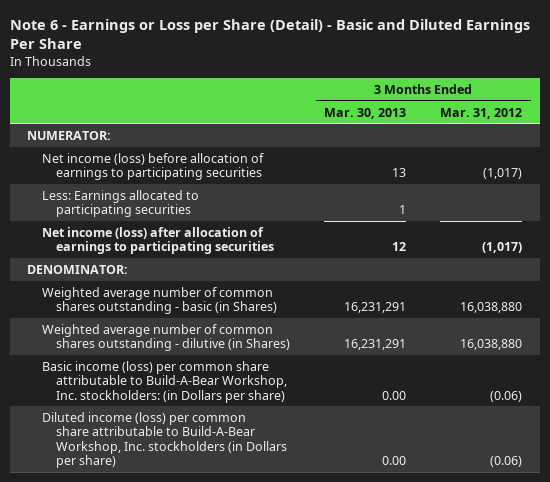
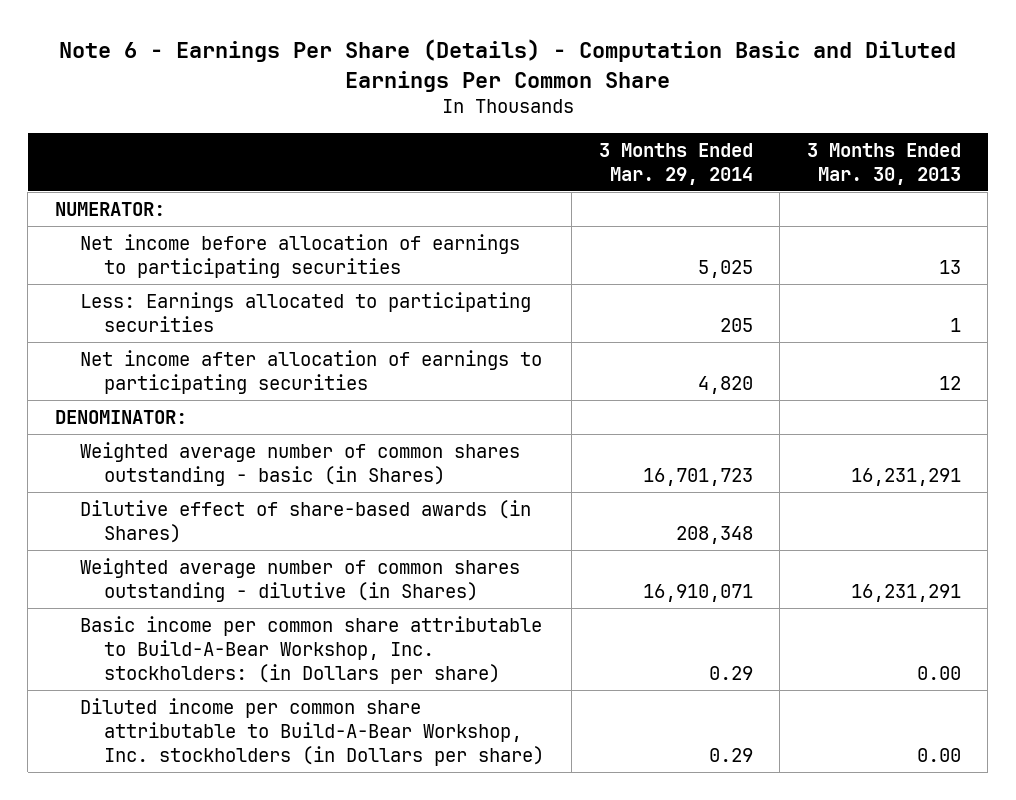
[10,18,531,49] Note 6 - Earnings or Loss per Share (Detail) - Basic and Diluted Earnings Per Share -> [58,38,956,92] Note 6 - Earnings Per Share (Details) - Computation Basic and Diluted Earnings Per Common Share
[440,107,523,119] Mar. 31, 2012 -> none
none -> [598,142,753,185] 3 Months Ended Mar. 29, 2014
[41,152,264,181] Net income (loss) before allocation of earnings to participating securities -> [79,233,520,279] Net income before allocation of earnings to participating securities
[41,226,274,255] Net income (loss) after allocation of earnings to participating securities -> [79,349,542,395] Net income after allocation of earnings to participating securities
none -> [79,499,531,544] Dilutive effect of share-based awards (in Shares)
[41,360,287,403] Basic income (loss) per common share attributable to Build-A-Bear Workshop, Inc. stockholders: (in Dollars per share) -> [79,615,542,685] Basic income per common share attributable to Build-A-Bear Workshop, Inc. stockholders: (in Dollars per share)
[41,411,287,468] Diluted income (loss) per common share attributable to Build-A-Bear Workshop, Inc. stockholders (in Dollars per share) -> [79,697,545,767] Diluted income per common share attributable to Build-A-Bear Workshop, Inc. stockholders (in Dollars per share)

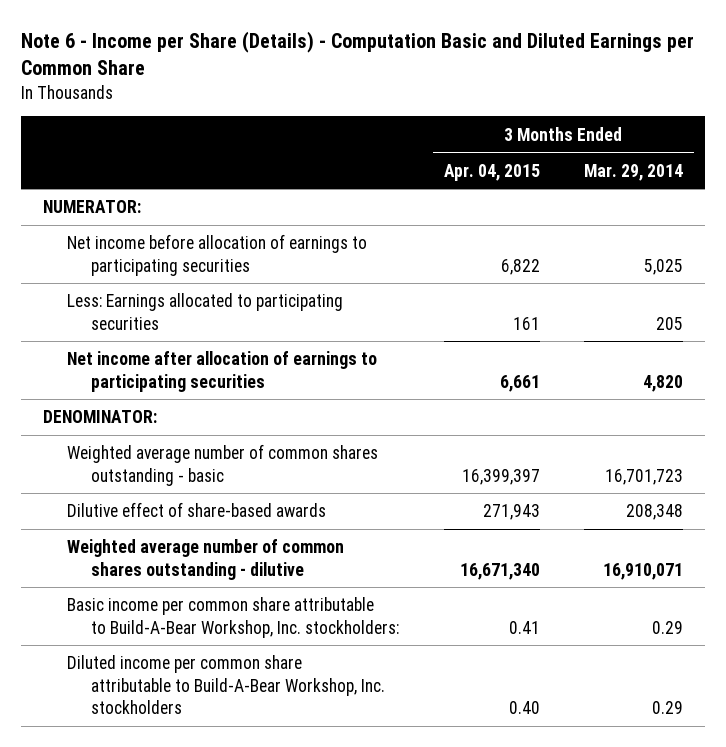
[58,38,956,92] Note 6 - Earnings Per Share (Details) - Computation Basic and Diluted Earnings Per Common Share -> [20,31,694,76] Note 6 - Income per Share (Details) - Computation Basic and Diluted Earnings per Common Share
[806,142,961,185] 3 Months Ended Mar. 30, 2013 -> none
none -> [443,163,540,181] Apr. 04, 2015
[79,441,520,487] Weighted average number of common shares outstanding - basic (in Shares) -> [67,444,379,486] Weighted average number of common shares outstanding - basic
[79,499,531,544] Dilutive effect of share-based awards (in Shares) -> [67,502,327,518] Dilutive effect of share-based awards
[79,557,520,603] Weighted average number of common shares outstanding - dilutive (in Shares) -> [67,539,345,580] Weighted average number of common shares outstanding - dilutive
[79,615,542,685] Basic income per common share attributable to Build-A-Bear Workshop, Inc. stockholders: (in Dollars per share) -> [67,597,400,638] Basic income per common share attributable to Build-A-Bear Workshop, Inc. stockholders:
[79,697,545,767] Diluted income per common share attributable to Build-A-Bear Workshop, Inc. stockholders (in Dollars per share) -> [67,655,386,715] Diluted income per common share attributable to Build-A-Bear Workshop, Inc. stockholders

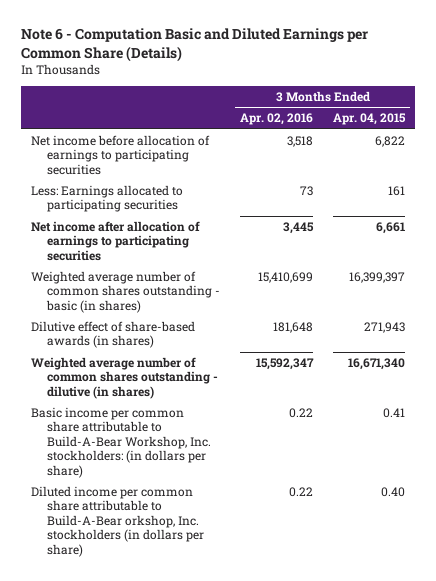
[20,31,694,76] Note 6 - Income per Share (Details) - Computation Basic and Diluted Earnings per Common Share -> [20,28,368,62] Note 6 - Computation Basic and Diluted Earnings per Common Share (Details)
[583,163,683,181] Mar. 29, 2014 -> none
none -> [240,113,314,126] Apr. 02, 2016
[43,200,142,214] NUMERATOR: -> none
[43,410,158,424] DENOMINATOR: -> none
[67,444,379,486] Weighted average number of common shares outstanding - basic -> [30,270,221,313] Weighted average number of common shares outstanding - basic (in shares)
[67,502,327,518] Dilutive effect of share-based awards -> [30,320,195,349] Dilutive effect of share-based awards (in shares)
[67,539,345,580] Weighted average number of common shares outstanding - dilutive -> [30,356,219,399] Weighted average number of common shares outstanding - dilutive (in shares)
[67,597,400,638] Basic income per common share attributable to Build-A-Bear Workshop, Inc. stockholders: -> [30,406,212,478] Basic income per common share attributable to Build-A-Bear Workshop, Inc. stockholders: (in dollars per share)
[67,655,386,715] Diluted income per common share attributable to Build-A-Bear Workshop, Inc. stockholders -> [30,485,205,557] Diluted income per common share attributable to Build-A-Bear orkshop, Inc. stockholders (in dollars per share)

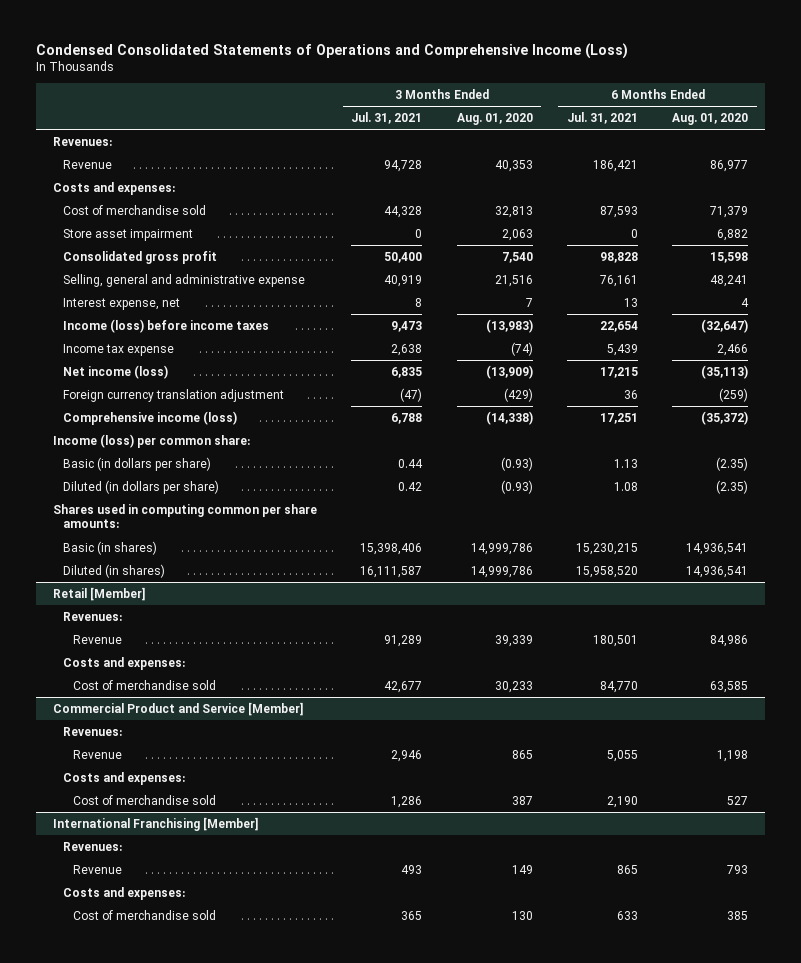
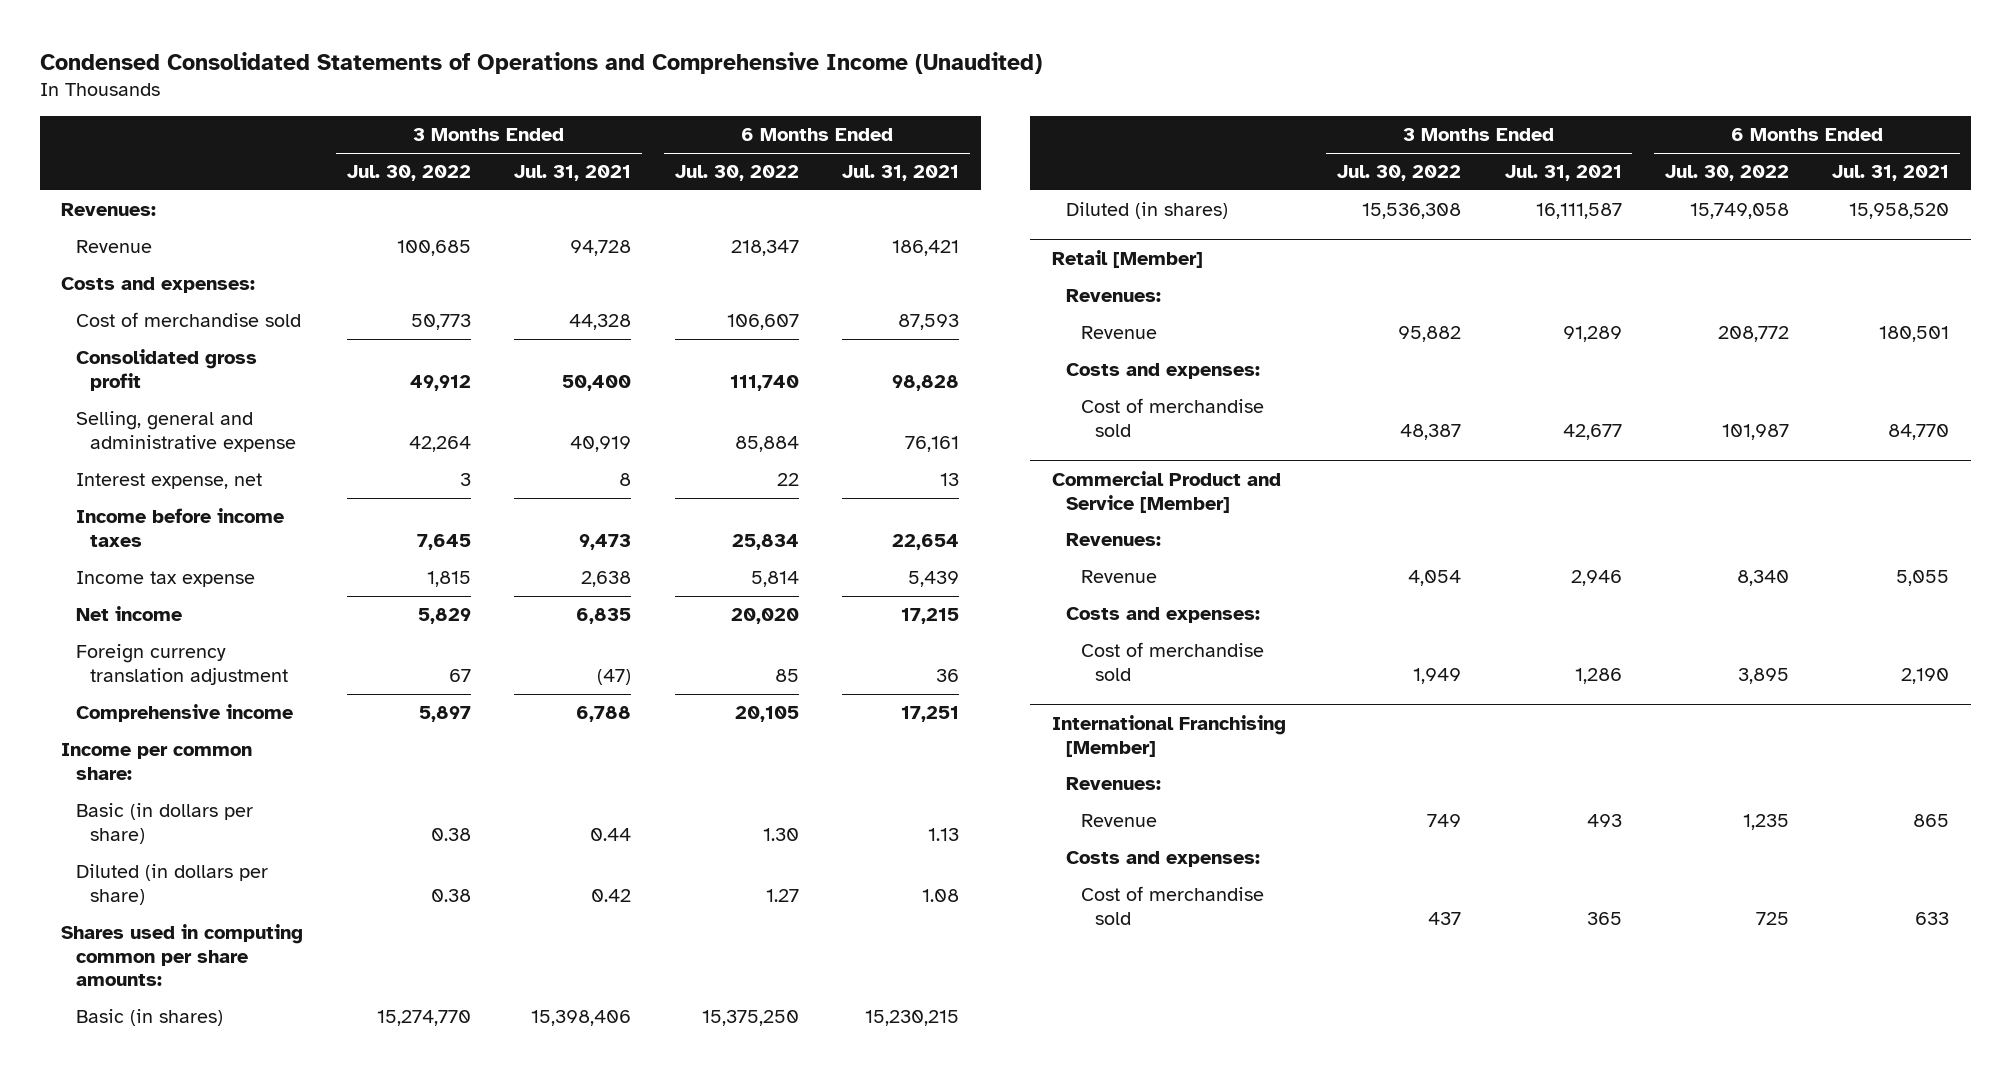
[35,42,628,59] Condensed Consolidated Statements of Operations and Comprehensive Income (Loss) -> [39,51,1042,74] Condensed Consolidated Statements of Operations and Comprehensive Income (Unaudited)
[456,113,533,126] Aug. 01, 2020 -> none
[672,113,749,126] Aug. 01, 2020 -> none
none -> [346,165,471,182] Jul. 30, 2022
none -> [674,165,799,182] Jul. 30, 2022
[63,228,194,241] Store asset impairment -> none
[63,318,270,333] Income (loss) before income taxes -> [75,508,284,547] Income before income taxes
[63,364,169,379] Net income (loss) -> [75,606,182,622] Net income
[63,410,238,425] Comprehensive income (loss) -> [75,704,293,723] Comprehensive income
[53,433,251,448] Income (loss) per common share: -> [61,743,253,780] Income per common share:

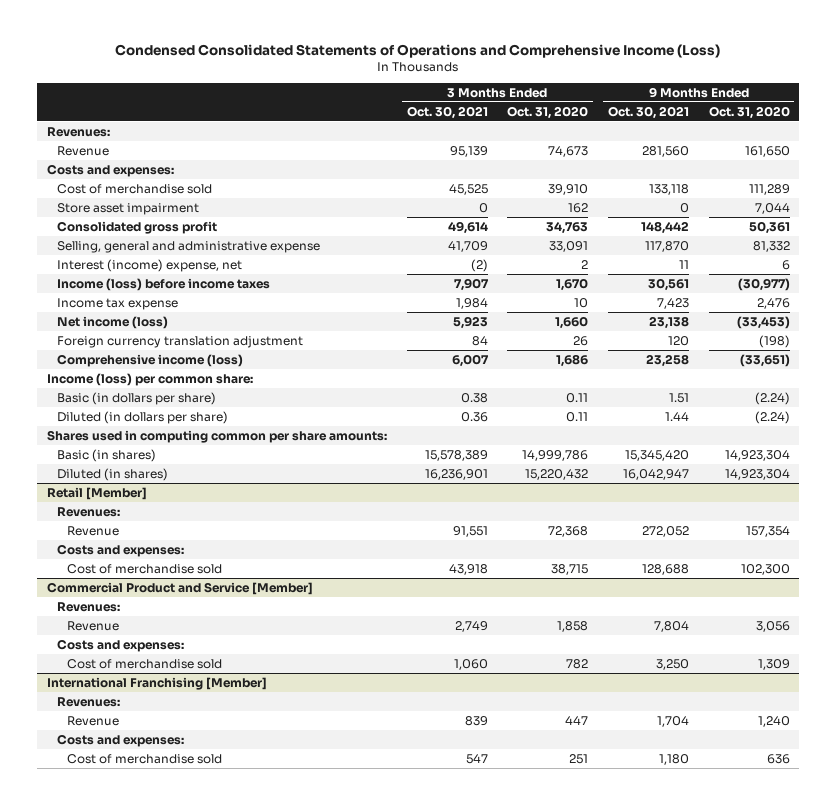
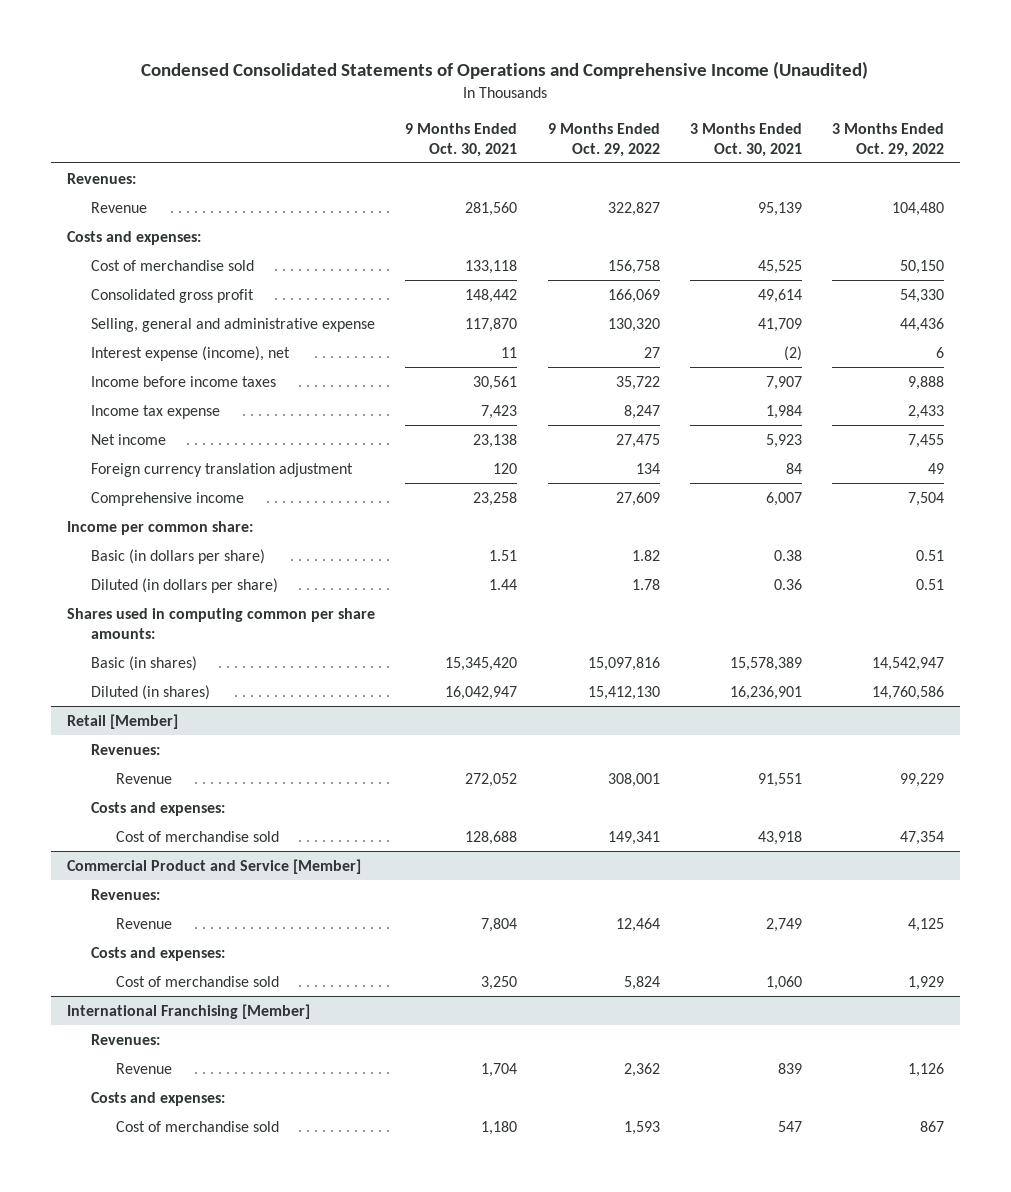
[115,44,721,59] Condensed Consolidated Statements of Operations and Comprehensive Income (Loss) -> [141,61,869,80] Condensed Consolidated Statements of Operations and Comprehensive Income (Unaudited)
[507,105,589,119] Oct. 31, 2020 -> none
[708,105,790,119] Oct. 31, 2020 -> none
none -> [547,122,660,157] 9 Months Ended Oct. 29, 2022
none -> [832,122,945,157] 3 Months Ended Oct. 29, 2022
[56,202,199,215] Store asset impairment -> none
[56,258,242,272] Interest (income) expense, net -> [91,345,291,361] Interest expense (income), net
[56,277,270,291] Income (loss) before income taxes -> [91,375,277,387] Income before income taxes
[56,315,168,329] Net income (loss) -> [91,433,167,445] Net income
[56,353,243,367] Comprehensive income (loss) -> [91,491,245,506] Comprehensive income
[46,372,253,386] Income (loss) per common share: -> [66,520,253,535] Income per common share:

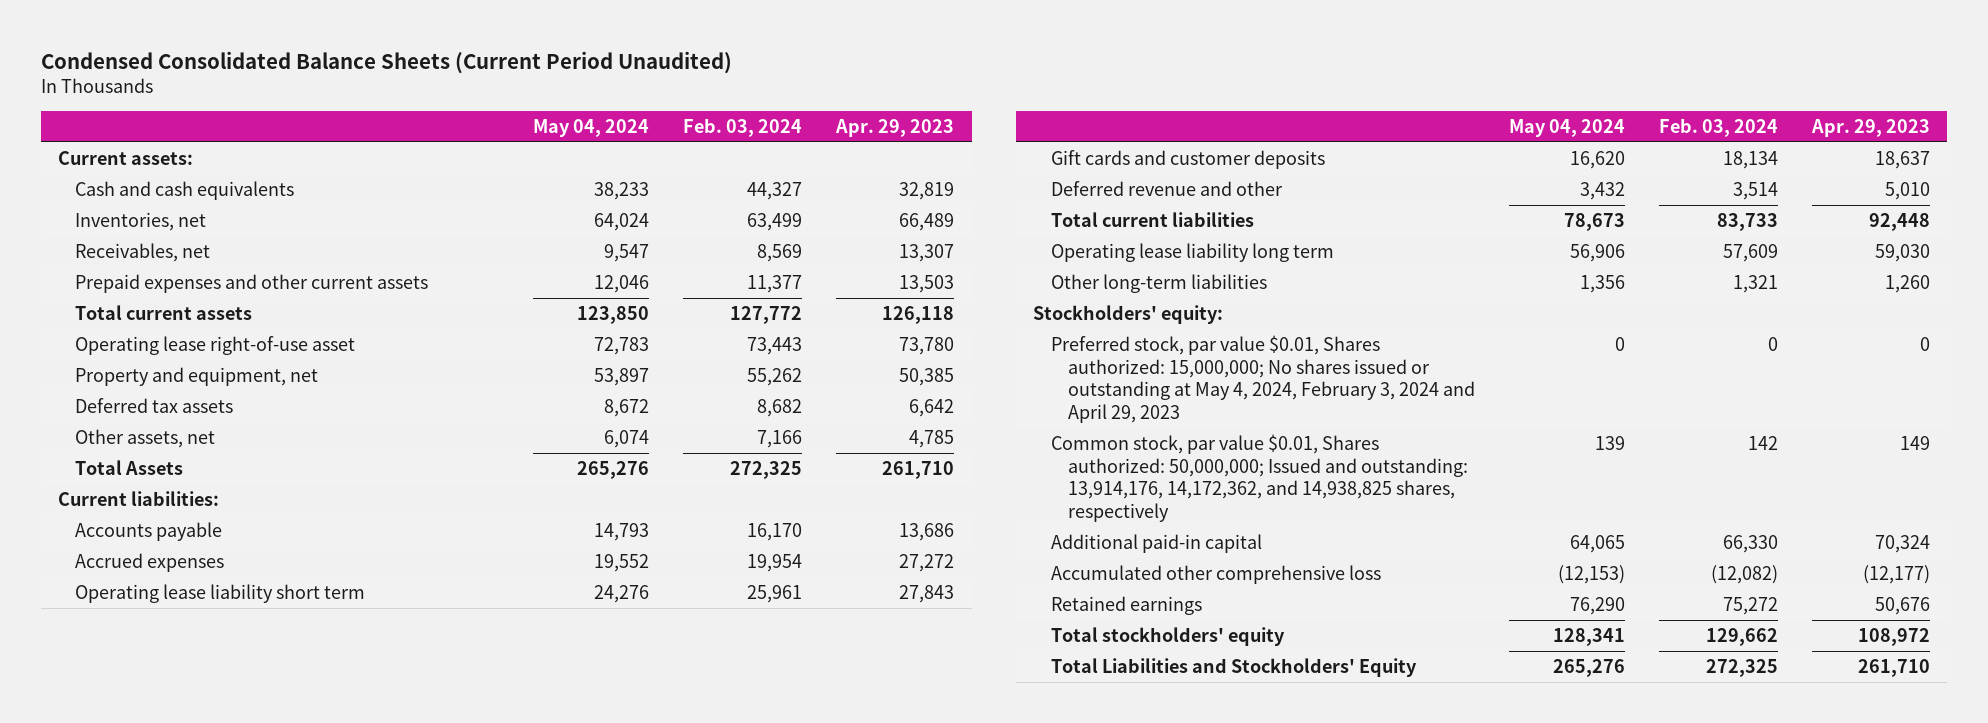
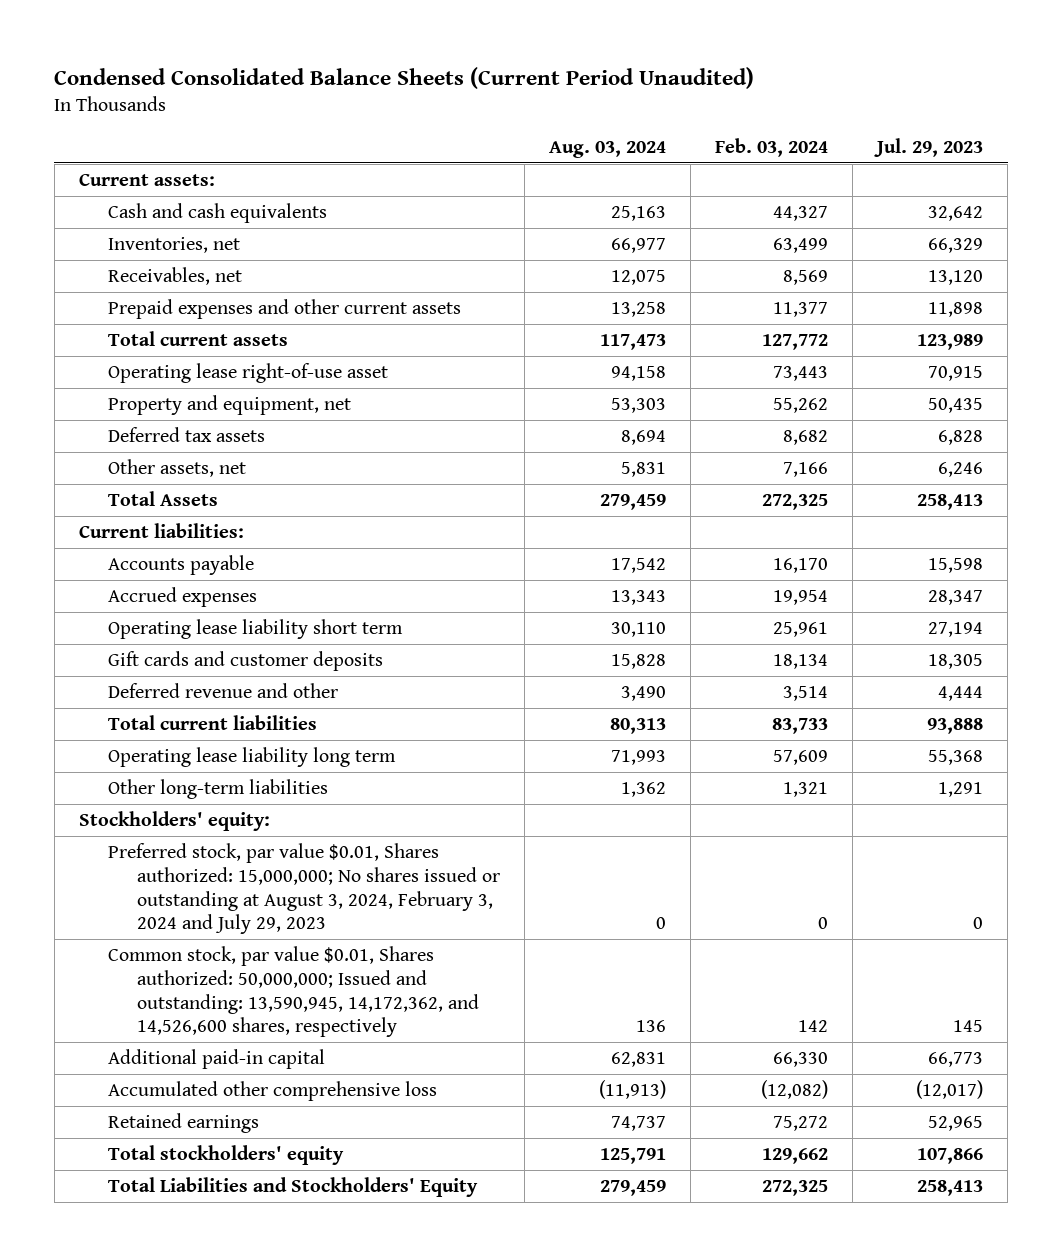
[533,119,650,138] May 04, 2024 -> none
[835,119,955,138] Apr. 29, 2023 -> none
none -> [549,140,667,158] Aug. 03, 2024
none -> [874,137,984,157] Jul. 29, 2023
[1050,334,1475,423] Preferred stock, par value $0.01, Shares authorized: 15,000,000; No shares issued or outstanding at May 4, 2024, February 3, 2024 and April 29, 2023 -> [108,843,501,935] Preferred stock, par value $0.01, Shares authorized: 15,000,000; No shares issued or outstanding at August 3, 2024, February 3, 2024 and July 29, 2023
[1050,433,1468,522] Common stock, par value $0.01, Shares authorized: 50,000,000; Issued and outstanding: 13,914,176, 14,172,362, and 14,938,825 shares, respectively -> [108,946,480,1038] Common stock, par value $0.01, Shares authorized: 50,000,000; Issued and outstanding: 13,590,945, 14,172,362, and 14,526,600 shares, respectively

